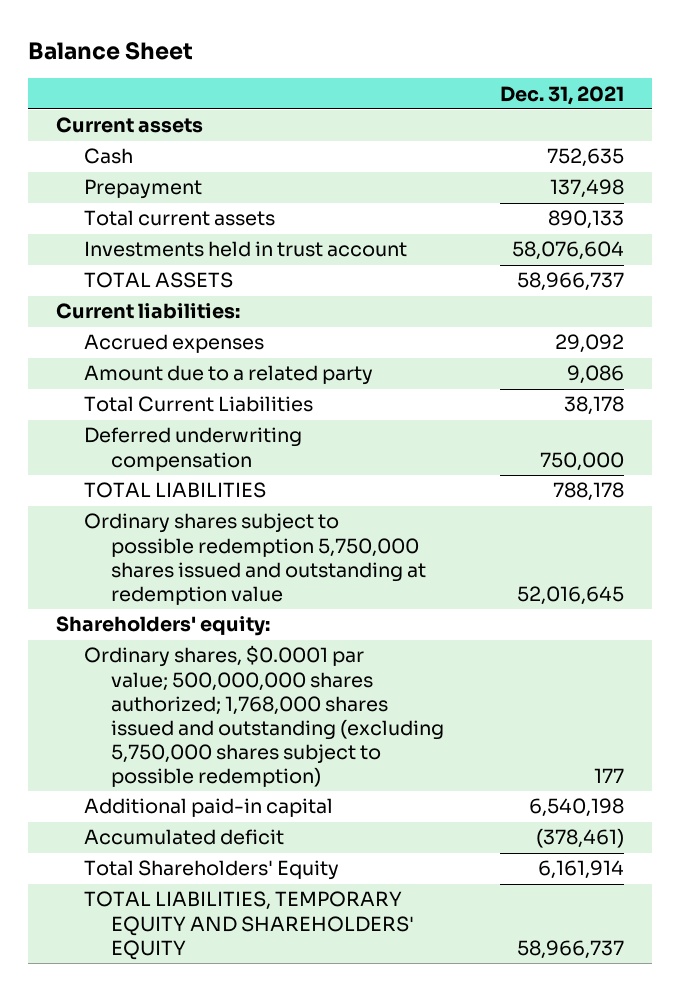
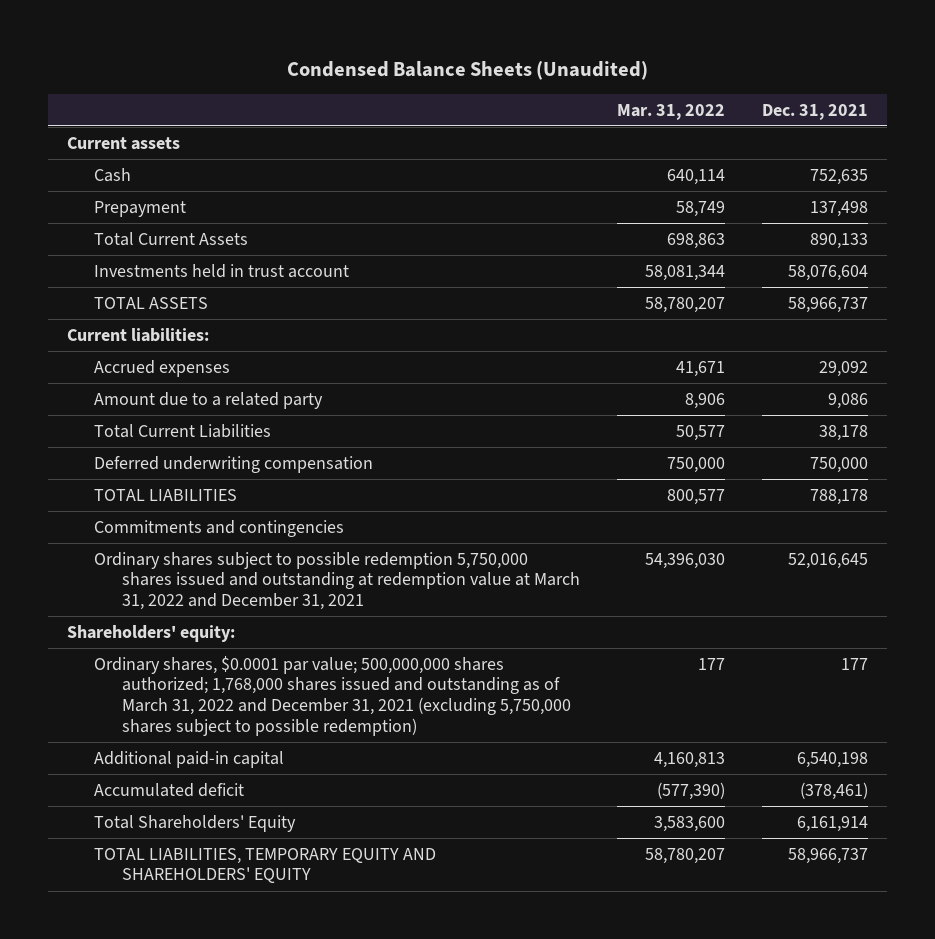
[28,41,194,60] Balance Sheet -> [286,61,648,81] Condensed Balance Sheets (Unaudited)
none -> [617,103,726,120] Mar. 31, 2022
[83,210,275,227] Total current assets -> [94,231,249,246] Total Current Assets
none -> [94,519,345,537] Commitments and contingencies
[83,513,427,605] Ordinary shares subject to possible redemption 5,750,000 shares issued and outstanding at redemption value -> [94,551,580,611] Ordinary shares subject to possible redemption 5,750,000 shares issued and outstanding at redemption value at March 31, 2022 and December 31, 2021
[83,645,445,788] Ordinary shares, $0.0001 par value; 500,000,000 shares authorized; 1,768,000 shares issued and outstanding (excluding 5,750,000 shares subject to possible redemption) -> [94,655,571,736] Ordinary shares, $0.0001 par value; 500,000,000 shares authorized; 1,768,000 shares issued and outstanding as of March 31, 2022 and December 31, 2021 (excluding 5,750,000 shares subject to possible redemption)

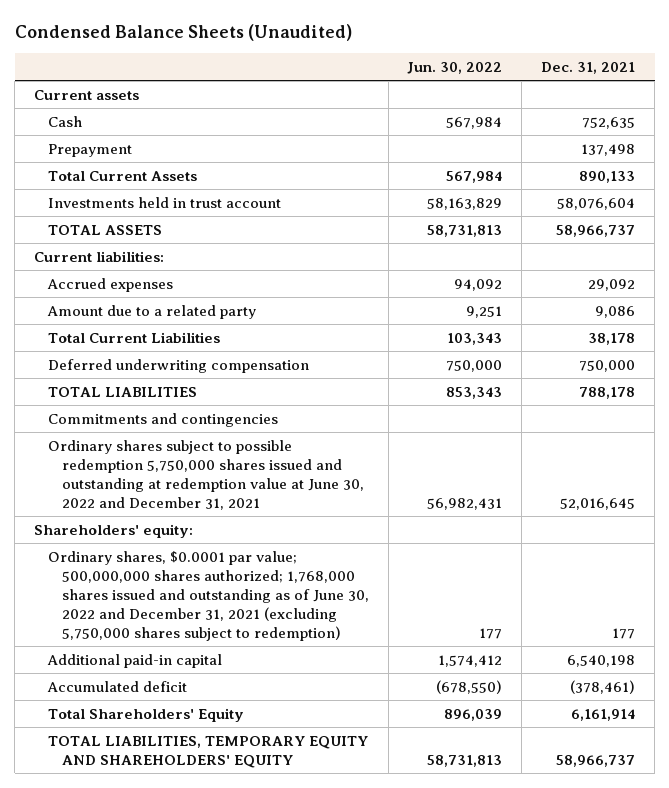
[617,103,726,120] Mar. 31, 2022 -> none
none -> [407,62,503,75] Jun. 30, 2022
[94,551,580,611] Ordinary shares subject to possible redemption 5,750,000 shares issued and outstanding at redemption value at March 31, 2022 and December 31, 2021 -> [47,439,364,510] Ordinary shares subject to possible redemption 5,750,000 shares issued and outstanding at redemption value at June 30, 2022 and December 31, 2021
[94,655,571,736] Ordinary shares, $0.0001 par value; 500,000,000 shares authorized; 1,768,000 shares issued and outstanding as of March 31, 2022 and December 31, 2021 (excluding 5,750,000 shares subject to possible redemption) -> [47,550,369,641] Ordinary shares, $0.0001 par value; 500,000,000 shares authorized; 1,768,000 shares issued and outstanding as of June 30, 2022 and December 31, 2021 (excluding 5,750,000 shares subject to redemption)

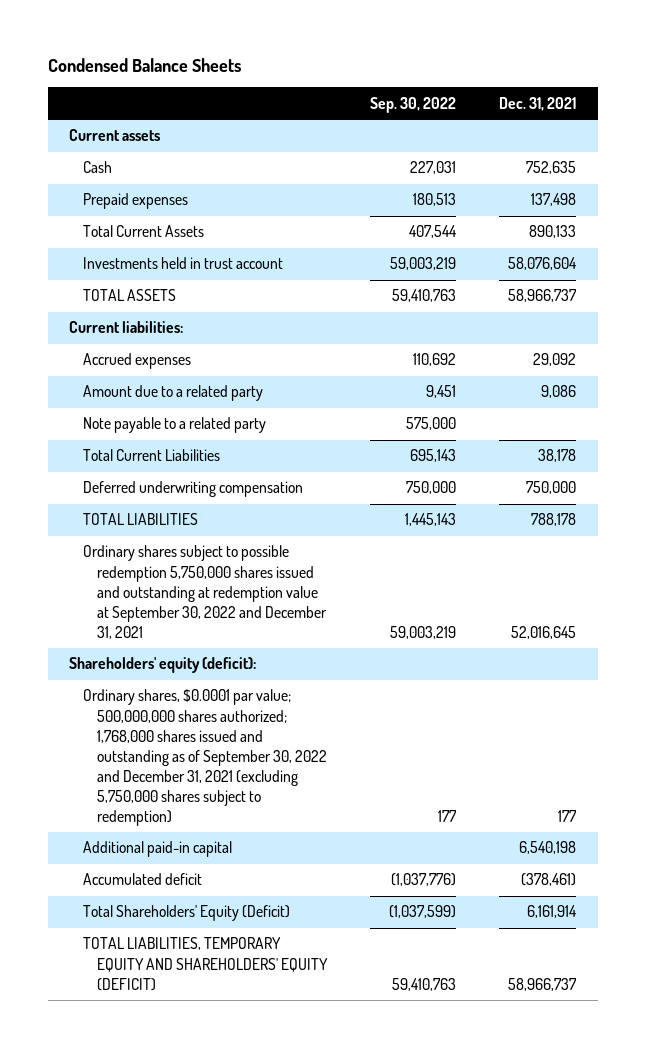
[14,24,352,42] Condensed Balance Sheets (Unaudited) -> [47,57,241,72] Condensed Balance Sheets
[407,62,503,75] Jun. 30, 2022 -> none
none -> [370,96,457,113] Sep. 30, 2022
[47,143,132,157] Prepayment -> [83,193,189,210] Prepaid expenses
none -> [83,417,267,434] Note payable to a related party
[47,412,278,427] Commitments and contingencies -> none
[47,439,364,510] Ordinary shares subject to possible redemption 5,750,000 shares issued and outstanding at redemption value at June 30, 2022 and December 31, 2021 -> [83,545,327,639] Ordinary shares subject to possible redemption 5,750,000 shares issued and outstanding at redemption value at September 30, 2022 and December 31, 2021
[34,523,194,538] Shareholders' equity: -> [69,657,257,674] Shareholders' equity (deficit):
[47,550,369,641] Ordinary shares, $0.0001 par value; 500,000,000 shares authorized; 1,768,000 shares issued and outstanding as of June 30, 2022 and December 31, 2021 (excluding 5,750,000 shares subject to redemption) -> [83,689,327,826] Ordinary shares, $0.0001 par value; 500,000,000 shares authorized; 1,768,000 shares issued and outstanding as of September 30, 2022 and December 31, 2021 (excluding 5,750,000 shares subject to redemption)
[47,707,244,722] Total Shareholders' Equity -> [83,905,291,922] Total Shareholders' Equity (Deficit)
[47,735,368,768] TOTAL LIABILITIES, TEMPORARY EQUITY AND SHAREHOLDERS' EQUITY -> [83,937,328,991] TOTAL LIABILITIES, TEMPORARY EQUITY AND SHAREHOLDERS' EQUITY (DEFICIT)

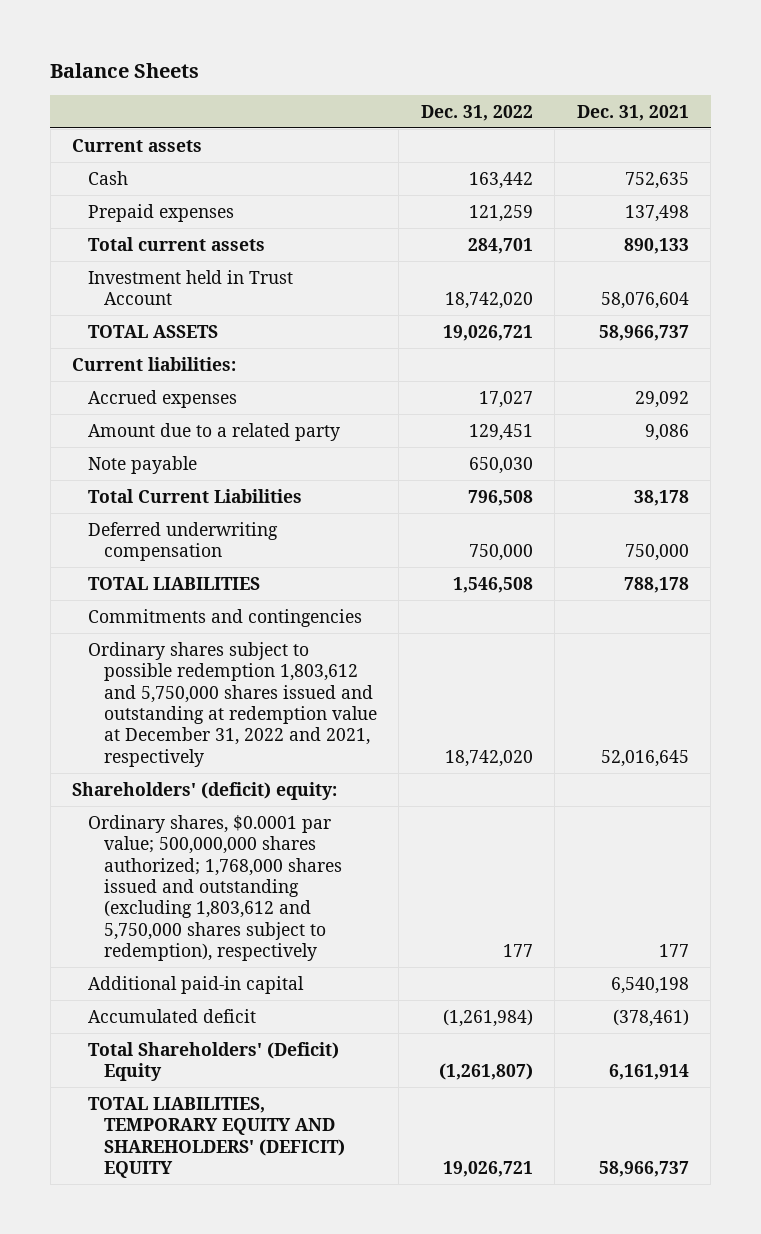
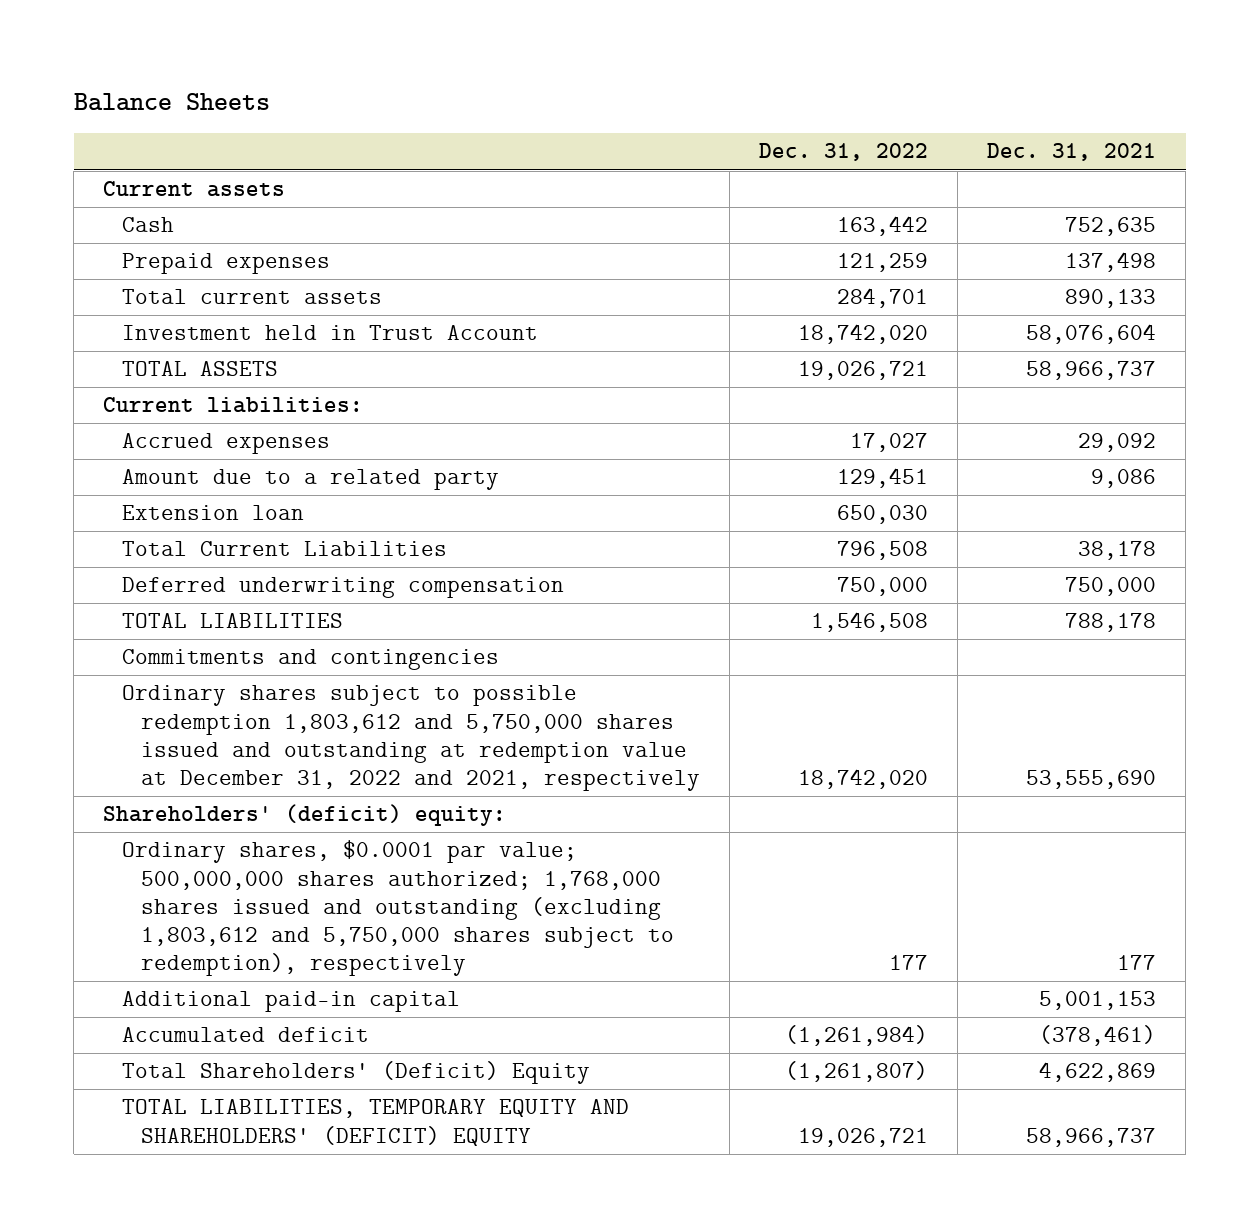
[88,455,198,474] Note payable -> [122,505,305,521] Extension loan
[600,749,689,767] 52,016,645 -> [1026,769,1157,789] 53,555,690
[610,976,689,994] 6,540,198 -> [1039,991,1157,1011] 5,001,153
[608,1064,689,1081] 6,161,914 -> [1039,1062,1157,1083] 4,622,869

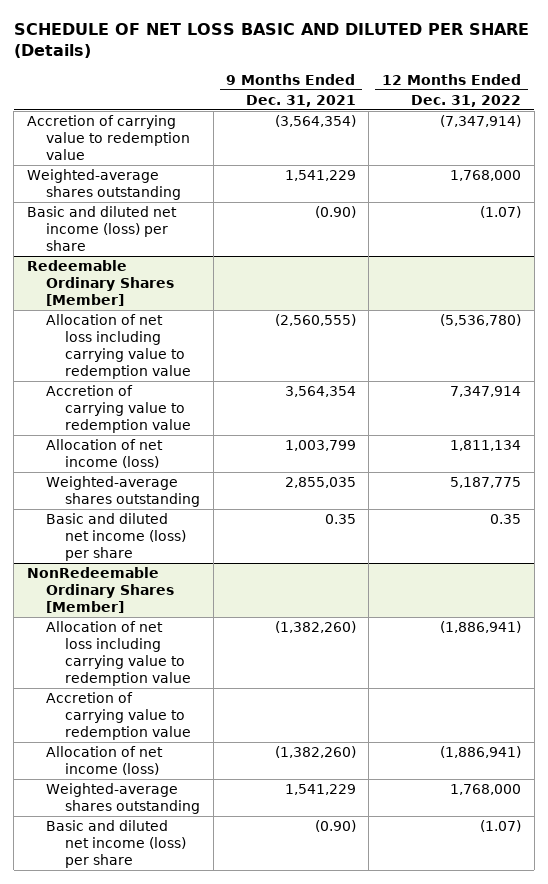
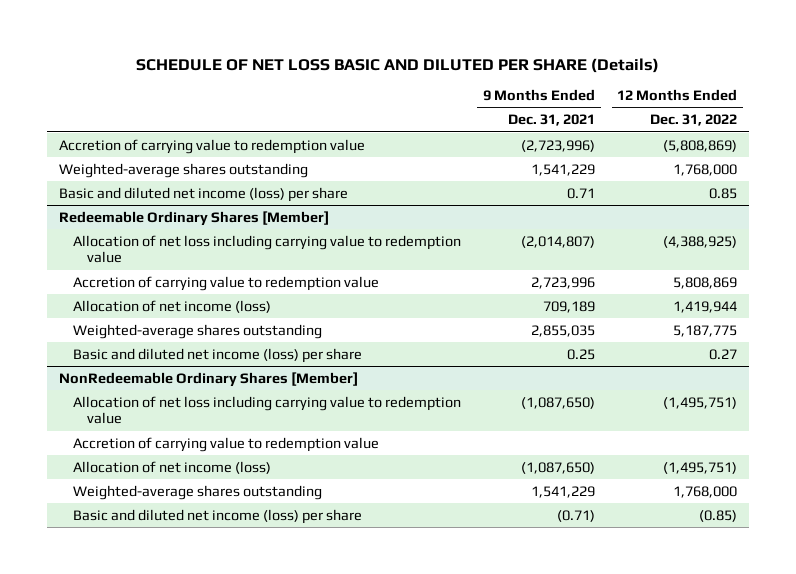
[274,115,356,128] (3,564,354) -> [521,139,596,152] (2,723,996)
[440,115,522,128] (7,347,914) -> [663,139,738,152] (5,808,869)
[314,206,356,219] (0.90) -> [567,187,596,199] 0.71
[480,206,522,219] (1.07) -> [709,187,738,199] 0.85
[274,314,356,327] (2,560,555) -> [521,235,596,248] (2,014,807)
[440,314,522,327] (5,536,780) -> [663,235,738,248] (4,388,925)
[284,386,356,398] 3,564,354 -> [531,276,596,289] 2,723,996
[450,386,522,398] 7,347,914 -> [673,276,738,289] 5,808,869
[284,440,356,452] 1,003,799 -> [543,300,596,313] 709,189
[450,440,522,452] 1,811,134 -> [673,300,738,313] 1,419,944
[324,514,356,525] 0.35 -> [567,348,596,360] 0.25
[490,514,522,525] 0.35 -> [709,348,738,360] 0.27
[274,621,356,634] (1,382,260) -> [521,396,596,409] (1,087,650)
[440,621,522,634] (1,886,941) -> [663,396,738,409] (1,495,751)
[274,746,356,759] (1,382,260) -> [521,461,596,474] (1,087,650)
[440,746,522,759] (1,886,941) -> [663,461,738,474] (1,495,751)
[314,820,356,833] (0.90) -> [557,509,596,522] (0.71)
[480,820,522,833] (1.07) -> [699,509,738,522] (0.85)

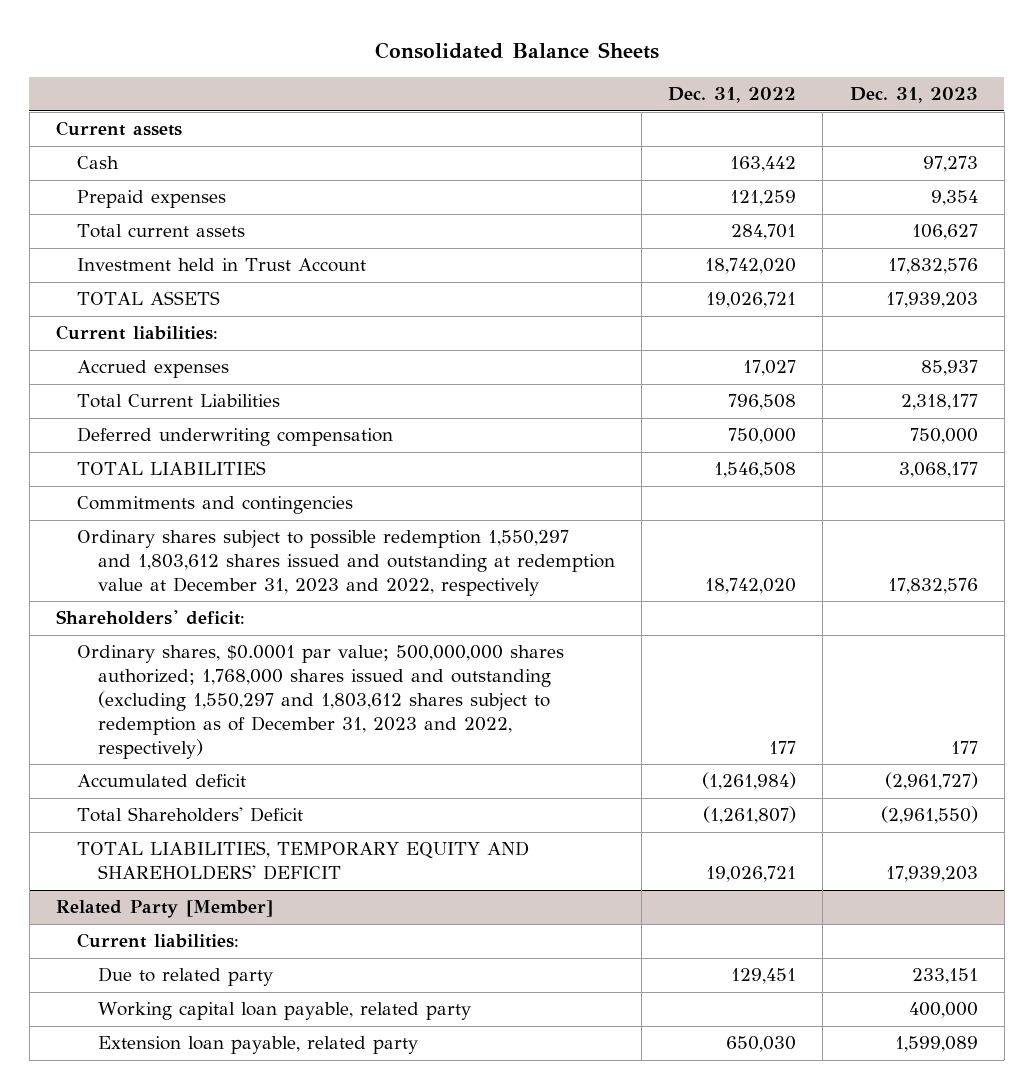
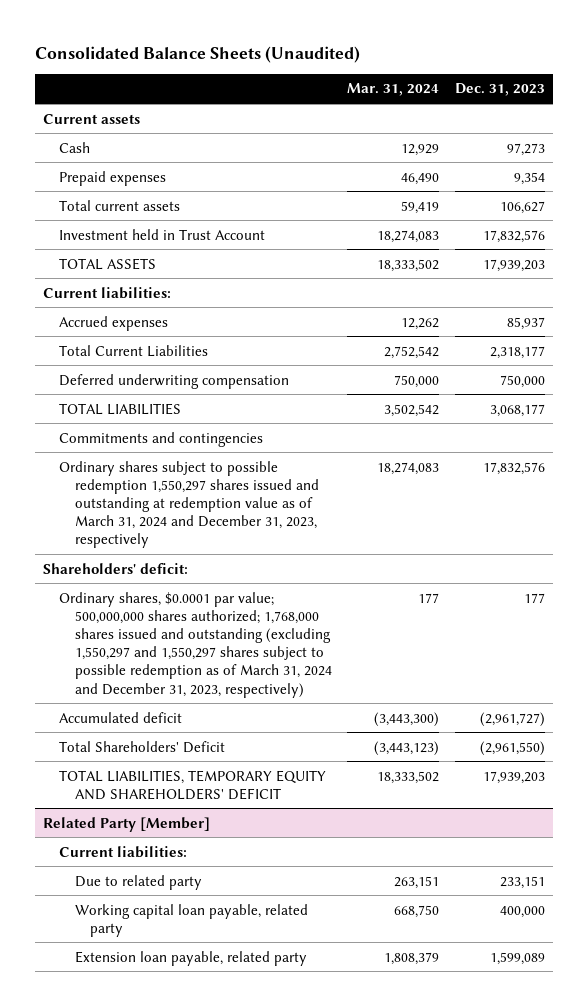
[374,42,659,60] Consolidated Balance Sheets -> [35,45,361,63] Consolidated Balance Sheets (Unaudited)
[668,87,797,104] Dec. 31, 2022 -> none
none -> [347,83,440,97] Mar. 31, 2024
[76,530,615,597] Ordinary shares subject to possible redemption 1,550,297 and 1,803,612 shares issued and outstanding at redemption value at December 31, 2023 and 2022, respectively -> [58,460,319,549] Ordinary shares subject to possible redemption 1,550,297 shares issued and outstanding at redemption value as of March 31, 2024 and December 31, 2023, respectively
[76,645,564,759] Ordinary shares, $0.0001 par value; 500,000,000 shares authorized; 1,768,000 shares issued and outstanding (excluding 1,550,297 and 1,803,612 shares subject to redemption as of December 31, 2023 and 2022, respectively) -> [58,591,332,698] Ordinary shares, $0.0001 par value; 500,000,000 shares authorized; 1,768,000 shares issued and outstanding (excluding 1,550,297 and 1,550,297 shares subject to possible redemption as of March 31, 2024 and December 31, 2023, respectively)

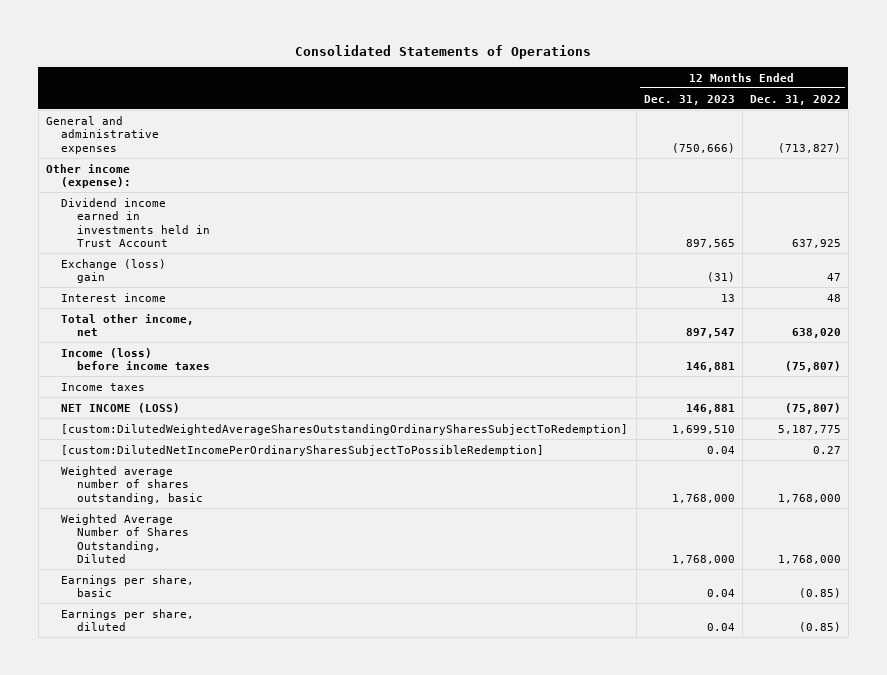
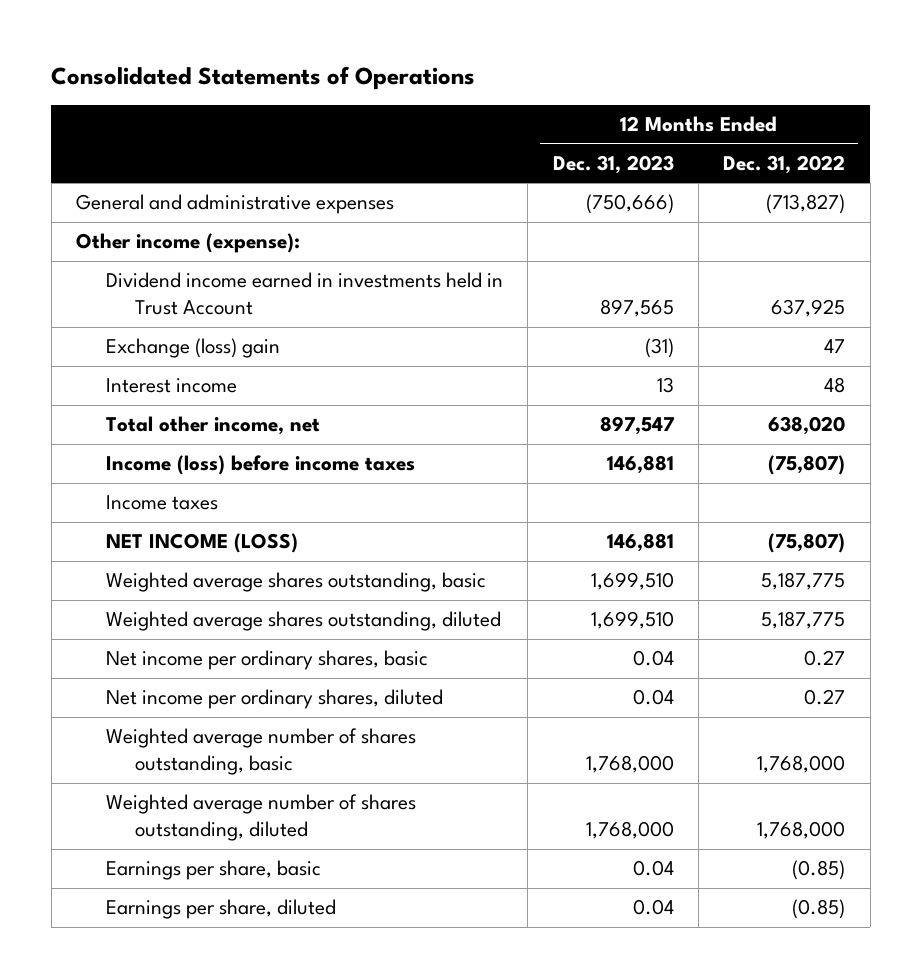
none -> [105,572,486,593] Weighted average shares outstanding, basic
[61,423,629,435] [custom:DilutedWeightedAverageSharesOutstandingOrdinarySharesSubjectToRedemption] -> [105,611,501,632] Weighted average shares outstanding, diluted
none -> [105,650,428,671] Net income per ordinary shares, basic
[61,444,545,456] [custom:DilutedNetIncomePerOrdinarySharesSubjectToPossibleRedemption] -> [105,689,443,710] Net income per ordinary shares, diluted
[61,513,189,564] Weighted Average Number of Shares Outstanding, Diluted -> [105,794,416,842] Weighted average number of shares outstanding, diluted

